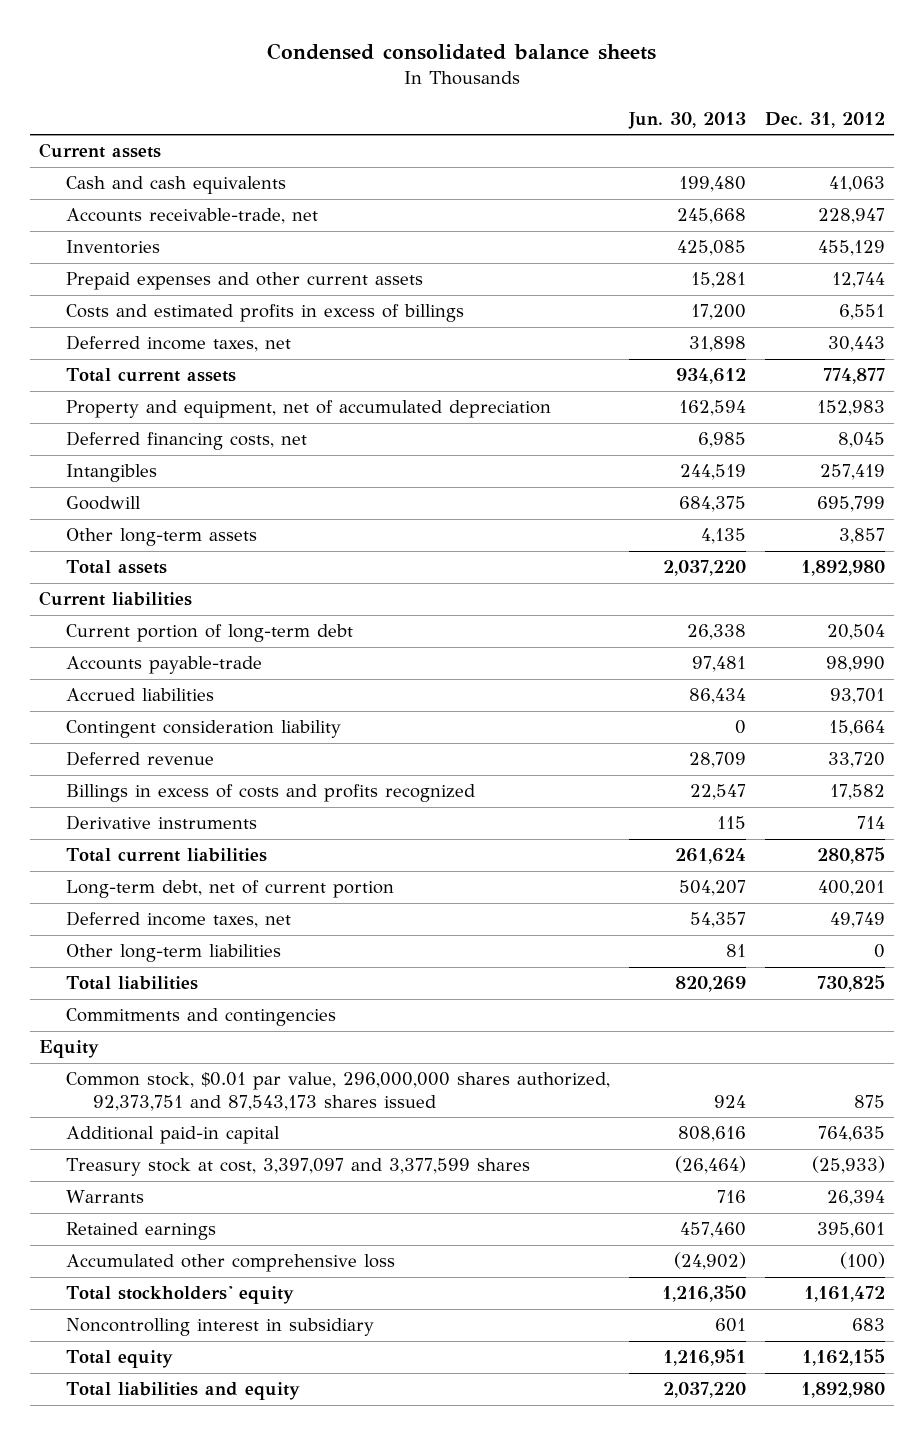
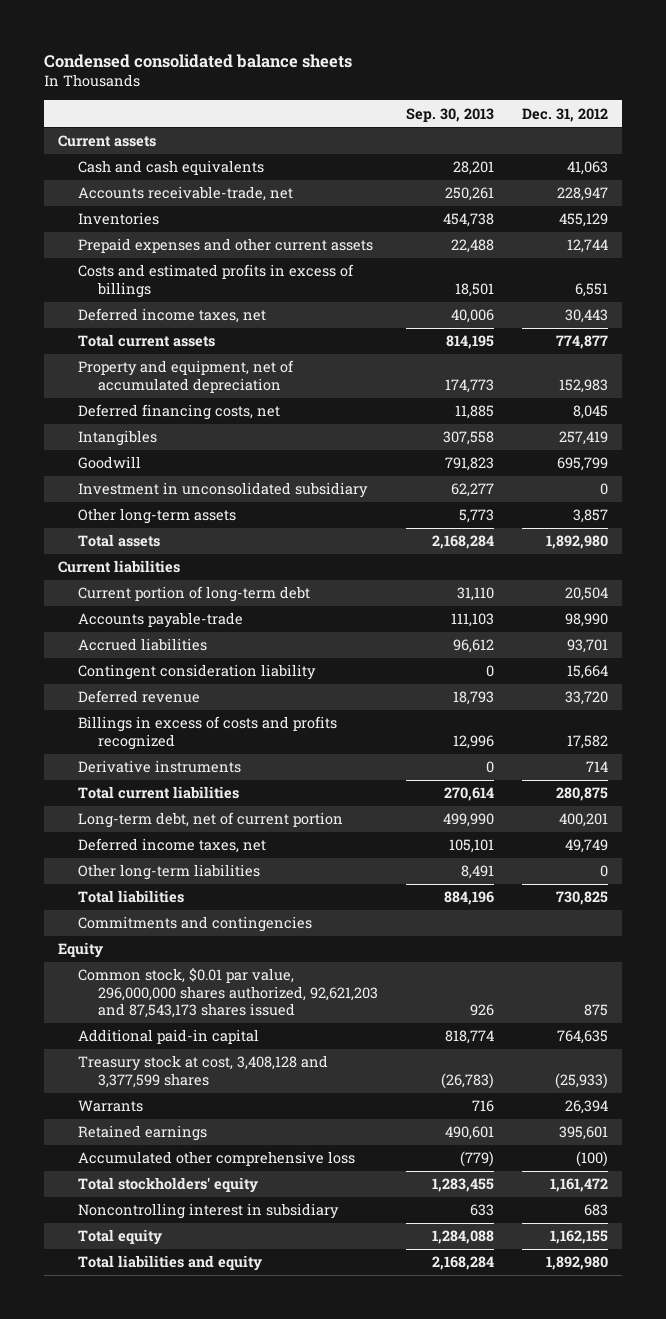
[627,111,746,129] Jun. 30, 2013 -> none
none -> [405,107,494,122] Sep. 30, 2013
none -> [78,482,369,499] Investment in unconsolidated subsidiary
[66,1072,611,1111] Common stock, $0.01 par value, 296,000,000 shares authorized, 92,373,751 and 87,543,173 shares issued -> [78,968,378,1019] Common stock, $0.01 par value, 296,000,000 shares authorized, 92,621,203 and 87,543,173 shares issued
[66,1158,531,1177] Treasury stock at cost, 3,397,097 and 3,377,599 shares -> [78,1055,329,1088] Treasury stock at cost, 3,408,128 and 3,377,599 shares

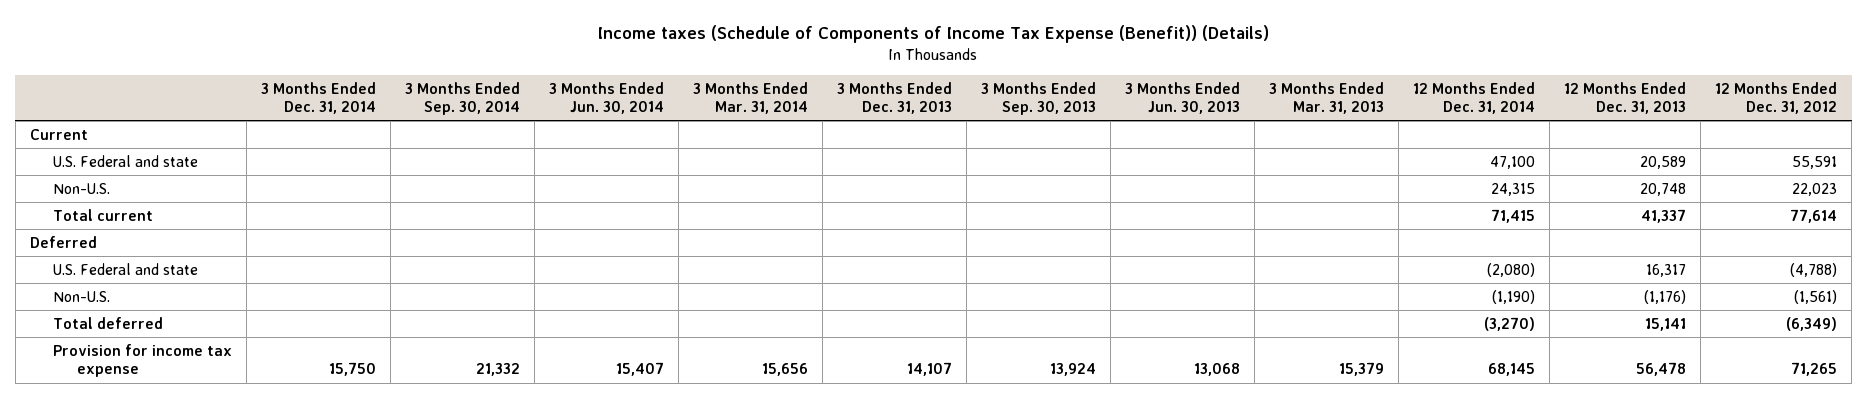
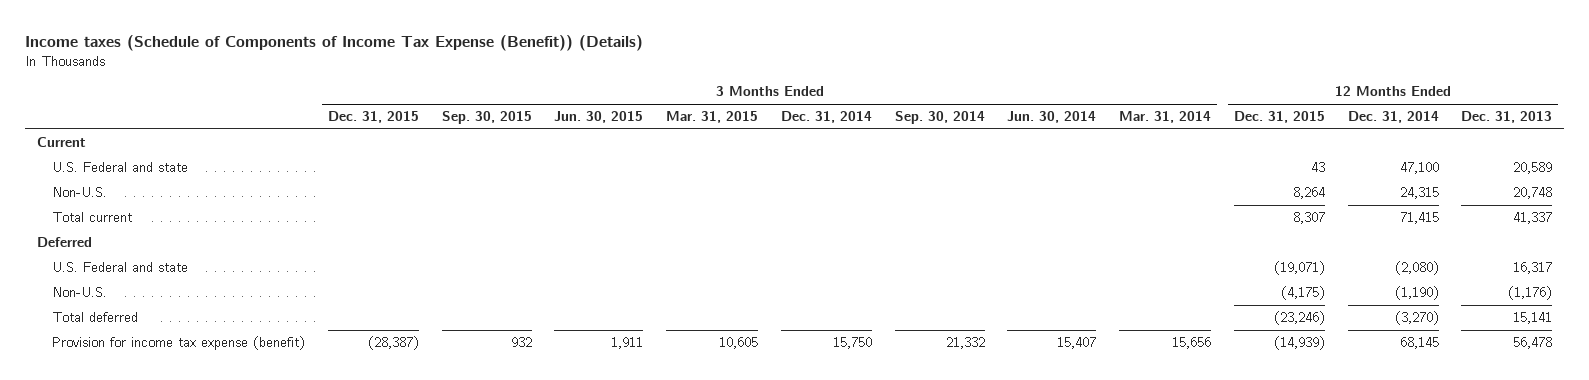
[837,81,953,115] 3 Months Ended Dec. 31, 2013 -> none
[981,81,1097,116] 3 Months Ended Sep. 30, 2013 -> none
[1125,81,1241,115] 3 Months Ended Jun. 30, 2013 -> none
[1269,81,1385,115] 3 Months Ended Mar. 31, 2013 -> none
[1715,81,1838,115] 12 Months Ended Dec. 31, 2012 -> none
none -> [328,111,420,124] Dec. 31, 2015
none -> [441,111,532,125] Sep. 30, 2015
none -> [554,111,644,124] Jun. 30, 2015
none -> [666,111,759,124] Mar. 31, 2015
none -> [1233,111,1325,124] Dec. 31, 2015
[53,343,233,378] Provision for income tax expense -> [52,336,306,351] Provision for income tax expense (benefit)

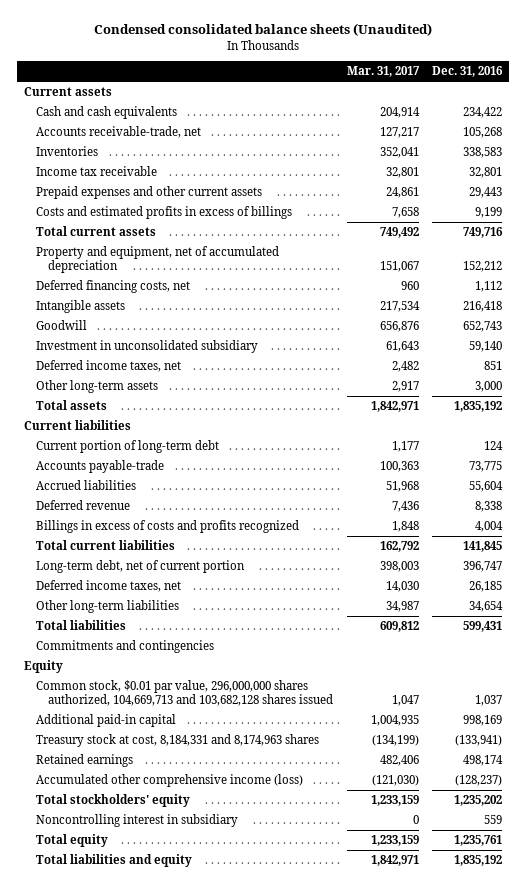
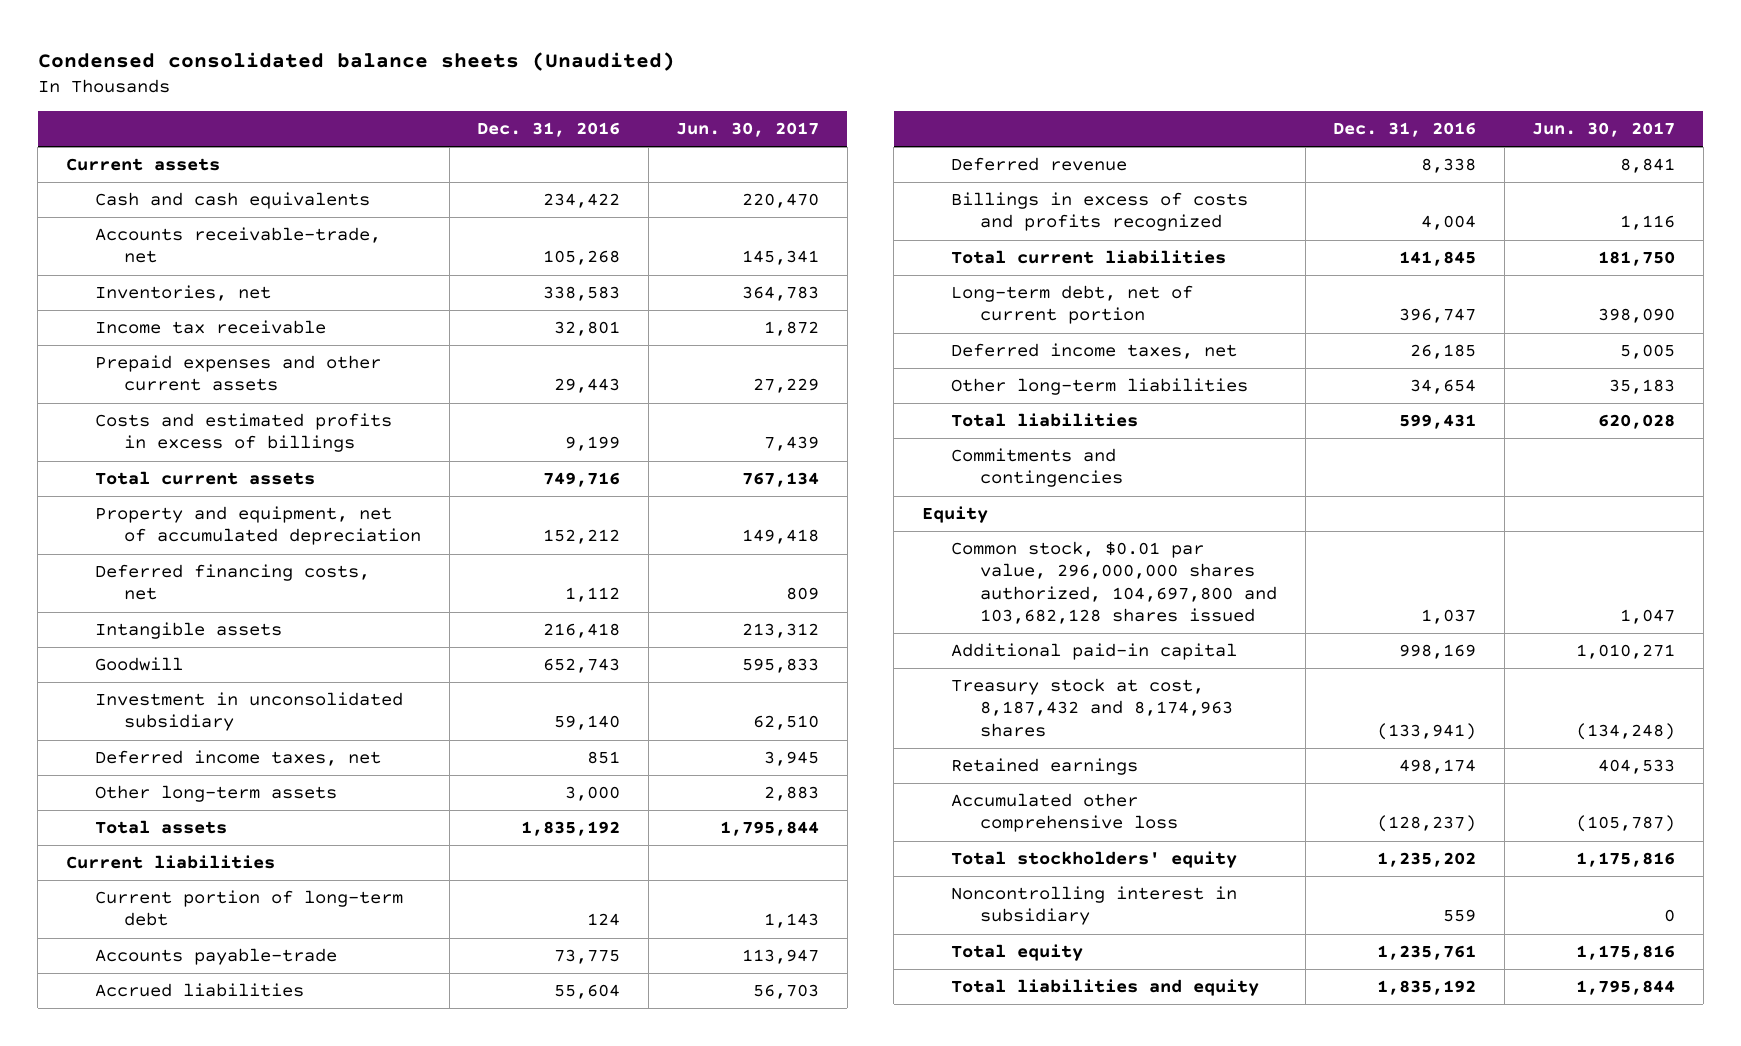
[346,66,420,78] Mar. 31, 2017 -> none
none -> [676,122,820,138] Jun. 30, 2017
[35,146,98,157] Inventories -> [94,285,271,302] Inventories, net
[35,680,334,706] Common stock, $0.01 par value, 296,000,000 shares authorized, 104,669,713 and 103,682,128 shares issued -> [951,541,1278,625] Common stock, $0.01 par value, 296,000,000 shares authorized, 104,697,800 and 103,682,128 shares issued
[35,734,319,748] Treasury stock at cost, 8,184,331 and 8,174,963 shares -> [951,678,1234,737] Treasury stock at cost, 8,187,432 and 8,174,963 shares
[35,774,303,788] Accumulated other comprehensive income (loss) -> [951,793,1179,833] Accumulated other comprehensive loss

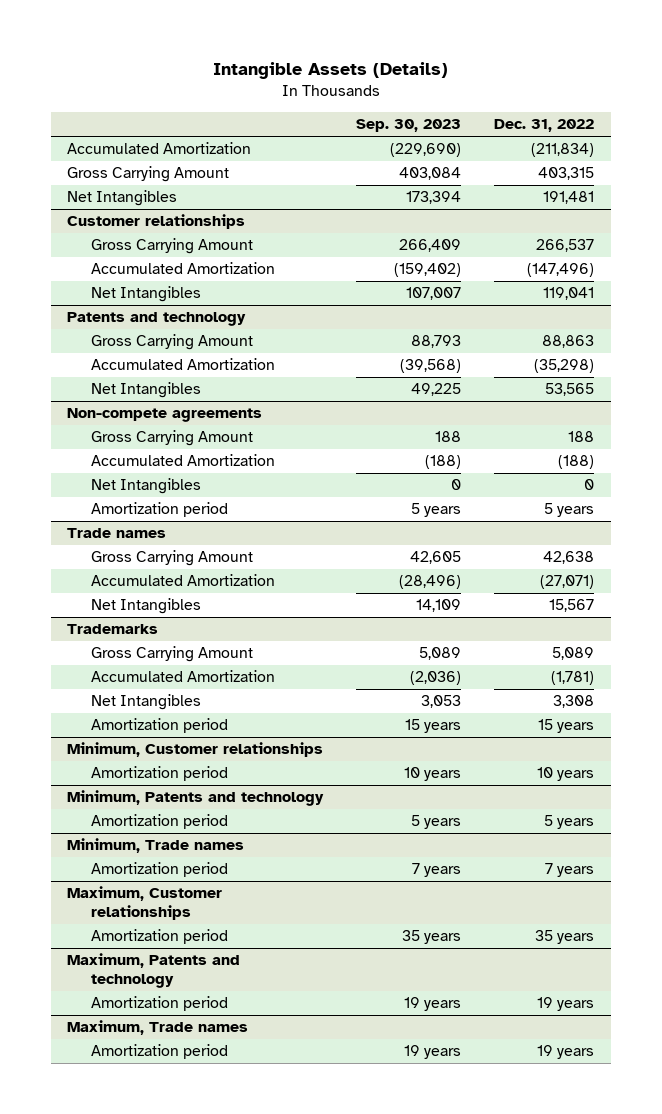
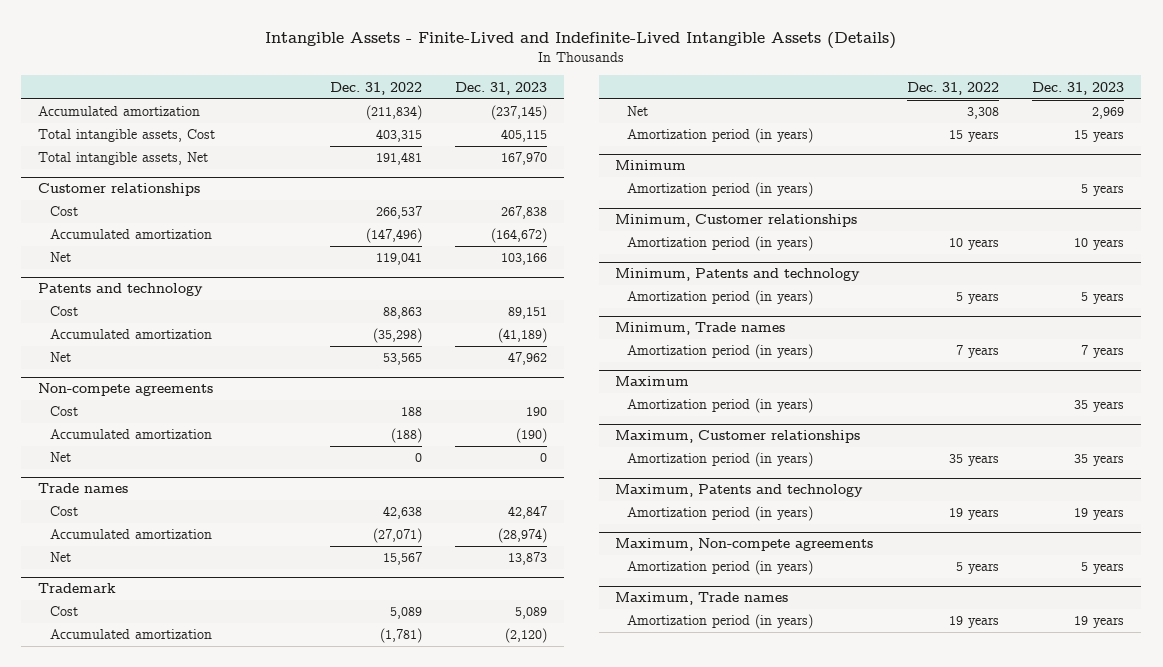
[212,62,448,80] Intangible Assets (Details) -> [265,31,897,49] Intangible Assets - Finite-Lived and Indefinite-Lived Intangible Assets (Details)
[356,119,462,133] Sep. 30, 2023 -> none
none -> [455,81,548,95] Dec. 31, 2023
[67,142,252,155] Accumulated Amortization -> [38,106,201,117] Accumulated amortization
[67,166,230,183] Gross Carrying Amount -> [38,129,216,143] Total intangible assets, Cost
[67,190,178,207] Net Intangibles -> [38,152,209,166] Total intangible assets, Net
[91,238,254,255] Gross Carrying Amount -> [50,206,79,217] Cost
[91,262,276,275] Accumulated Amortization -> [50,229,213,240] Accumulated amortization
[91,286,202,303] Net Intangibles -> [50,252,72,263] Net
[91,334,254,351] Gross Carrying Amount -> [50,306,79,317] Cost
[91,358,276,371] Accumulated Amortization -> [50,329,213,340] Accumulated amortization
[91,382,202,399] Net Intangibles -> [50,352,72,363] Net
[91,502,229,518] Amortization period -> none
[91,430,254,447] Gross Carrying Amount -> [50,406,79,417] Cost
[91,454,276,467] Accumulated Amortization -> [50,429,213,440] Accumulated amortization
[91,478,202,495] Net Intangibles -> [50,452,72,463] Net
[91,550,254,567] Gross Carrying Amount -> [50,506,79,517] Cost
[91,574,276,587] Accumulated Amortization -> [50,529,213,540] Accumulated amortization
[91,598,202,615] Net Intangibles -> [50,552,72,563] Net
[67,624,159,635] Trademarks -> [38,583,117,594] Trademark
[91,646,254,663] Gross Carrying Amount -> [50,606,79,617] Cost
[91,670,276,683] Accumulated Amortization -> [50,629,213,640] Accumulated amortization
[91,694,202,711] Net Intangibles -> [627,106,649,117] Net
[91,718,229,734] Amortization period -> [627,128,814,144] Amortization period (in years)
none -> [615,160,687,171] Minimum
none -> [627,182,814,198] Amortization period (in years)
[91,766,229,782] Amortization period -> [627,236,814,252] Amortization period (in years)
[91,814,229,830] Amortization period -> [627,290,814,306] Amortization period (in years)
[91,862,229,878] Amortization period -> [627,344,814,360] Amortization period (in years)
none -> [615,376,690,387] Maximum
none -> [627,398,814,414] Amortization period (in years)
[91,929,229,945] Amortization period -> [627,452,814,468] Amortization period (in years)
[91,996,229,1012] Amortization period -> [627,506,814,522] Amortization period (in years)
none -> [615,538,874,552] Maximum, Non-compete agreements
none -> [627,560,814,576] Amortization period (in years)
[91,1044,229,1060] Amortization period -> [627,614,814,630] Amortization period (in years)

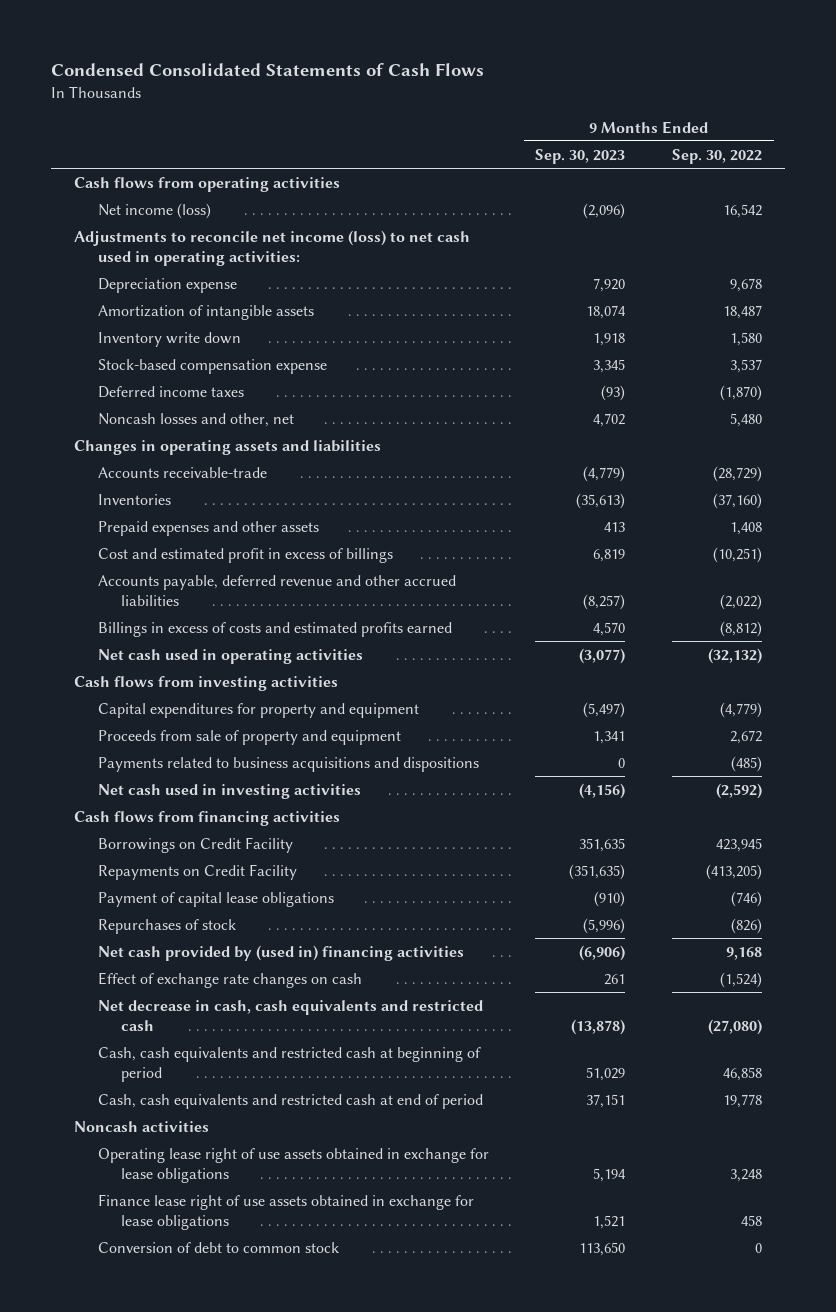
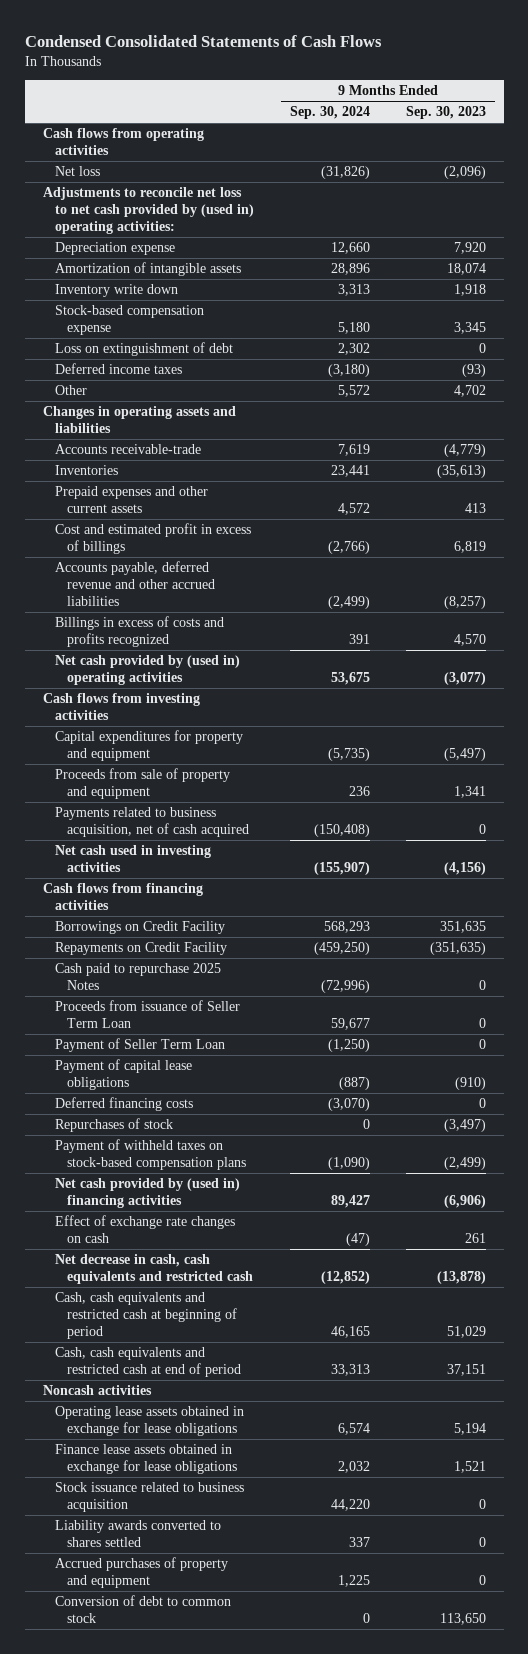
[672,148,763,164] Sep. 30, 2022 -> none
none -> [289,106,370,120] Sep. 30, 2024
[97,202,211,219] Net income (loss) -> [54,166,100,177] Net loss
[74,229,471,266] Adjustments to reconcile net income (loss) to net cash used in operating activities: -> [42,187,254,234] Adjustments to reconcile net loss to net cash provided by (used in) operating activities:
none -> [54,342,233,357] Loss on extinguishment of debt
[97,412,294,427] Noncash losses and other, net -> [54,385,87,396] Other
[97,520,319,536] Prepaid expenses and other assets -> [54,486,208,513] Prepaid expenses and other current assets
[97,621,452,637] Billings in excess of costs and estimated profits earned -> [54,616,224,647] Billings in excess of costs and profits recognized
[97,648,363,664] Net cash used in operating activities -> [54,655,240,685] Net cash provided by (used in) operating activities
[97,756,479,772] Payments related to business acquisitions and dispositions -> none
none -> [54,807,249,837] Payments related to business acquisition, net of cash acquired
none -> [54,963,221,990] Cash paid to repurchase 2025 Notes
none -> [54,1000,240,1028] Proceeds from issuance of Seller Term Loan
none -> [54,1038,225,1053] Payment of Seller Term Loan
none -> [54,1097,193,1112] Deferred financing costs
[583,917,626,934] (5,996) -> [443,1119,486,1133] (3,497)
none -> [54,1139,246,1170] Payment of withheld taxes on stock-based compensation plans
[97,1147,489,1183] Operating lease right of use assets obtained in exchange for lease obligations -> [54,1406,244,1436] Operating lease assets obtained in exchange for lease obligations
[97,1193,474,1230] Finance lease right of use assets obtained in exchange for lease obligations -> [54,1444,237,1474] Finance lease assets obtained in exchange for lease obligations
none -> [54,1482,244,1512] Stock issuance related to business acquisition
none -> [54,1520,221,1547] Liability awards converted to shares settled
none -> [54,1557,228,1588] Accrued purchases of property and equipment

